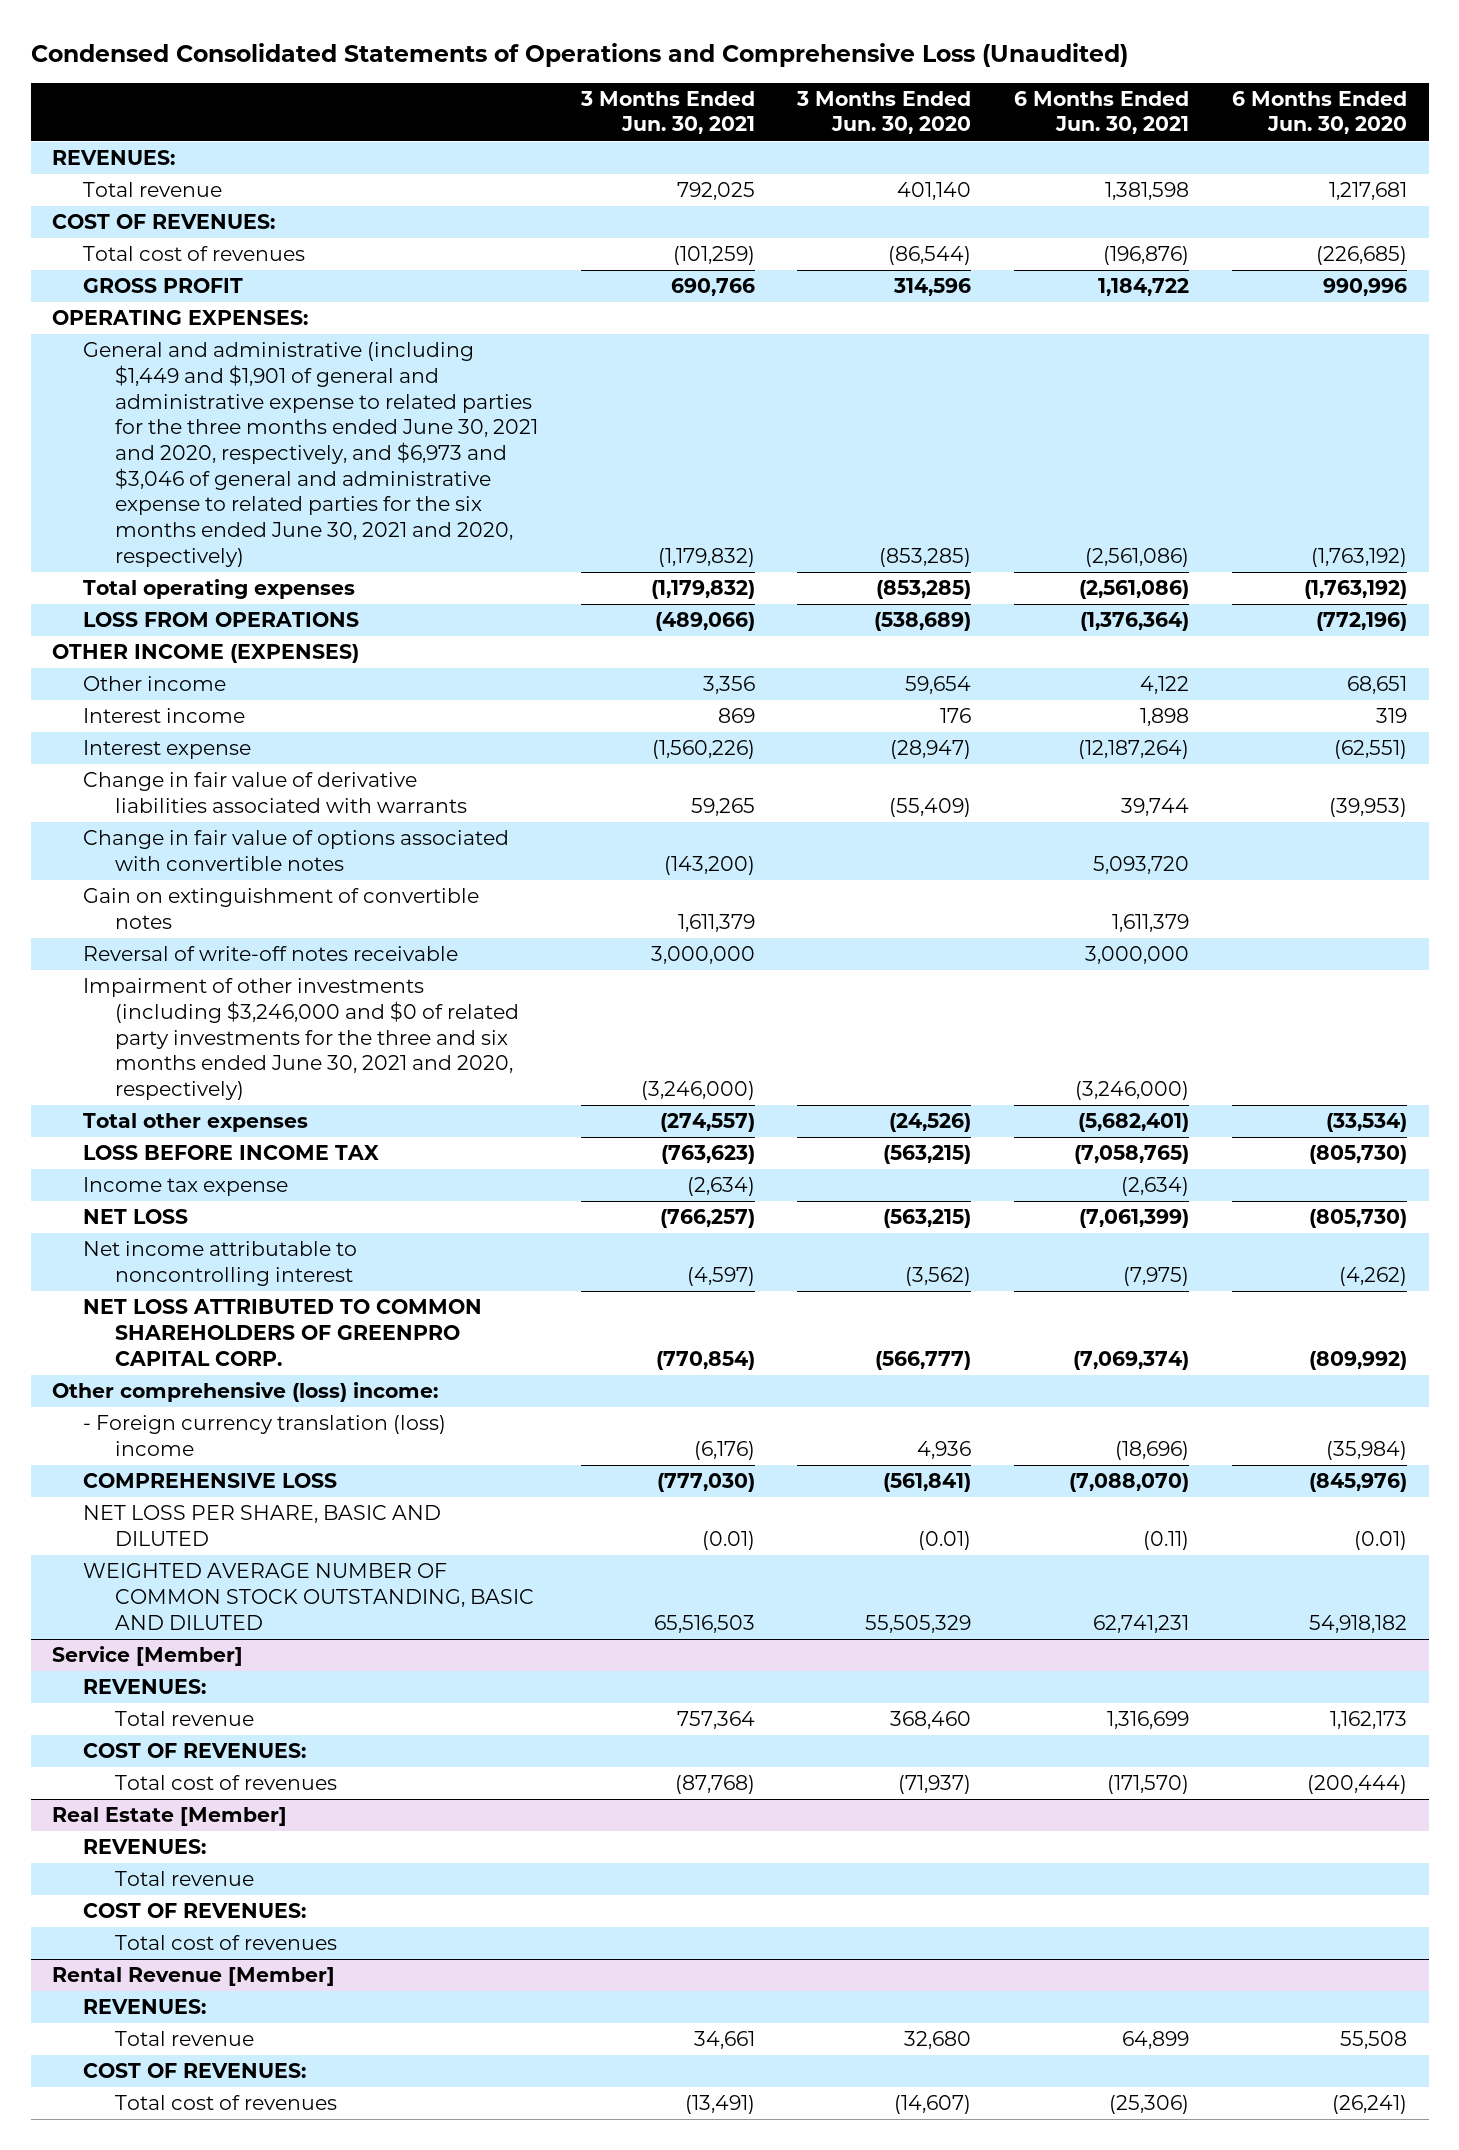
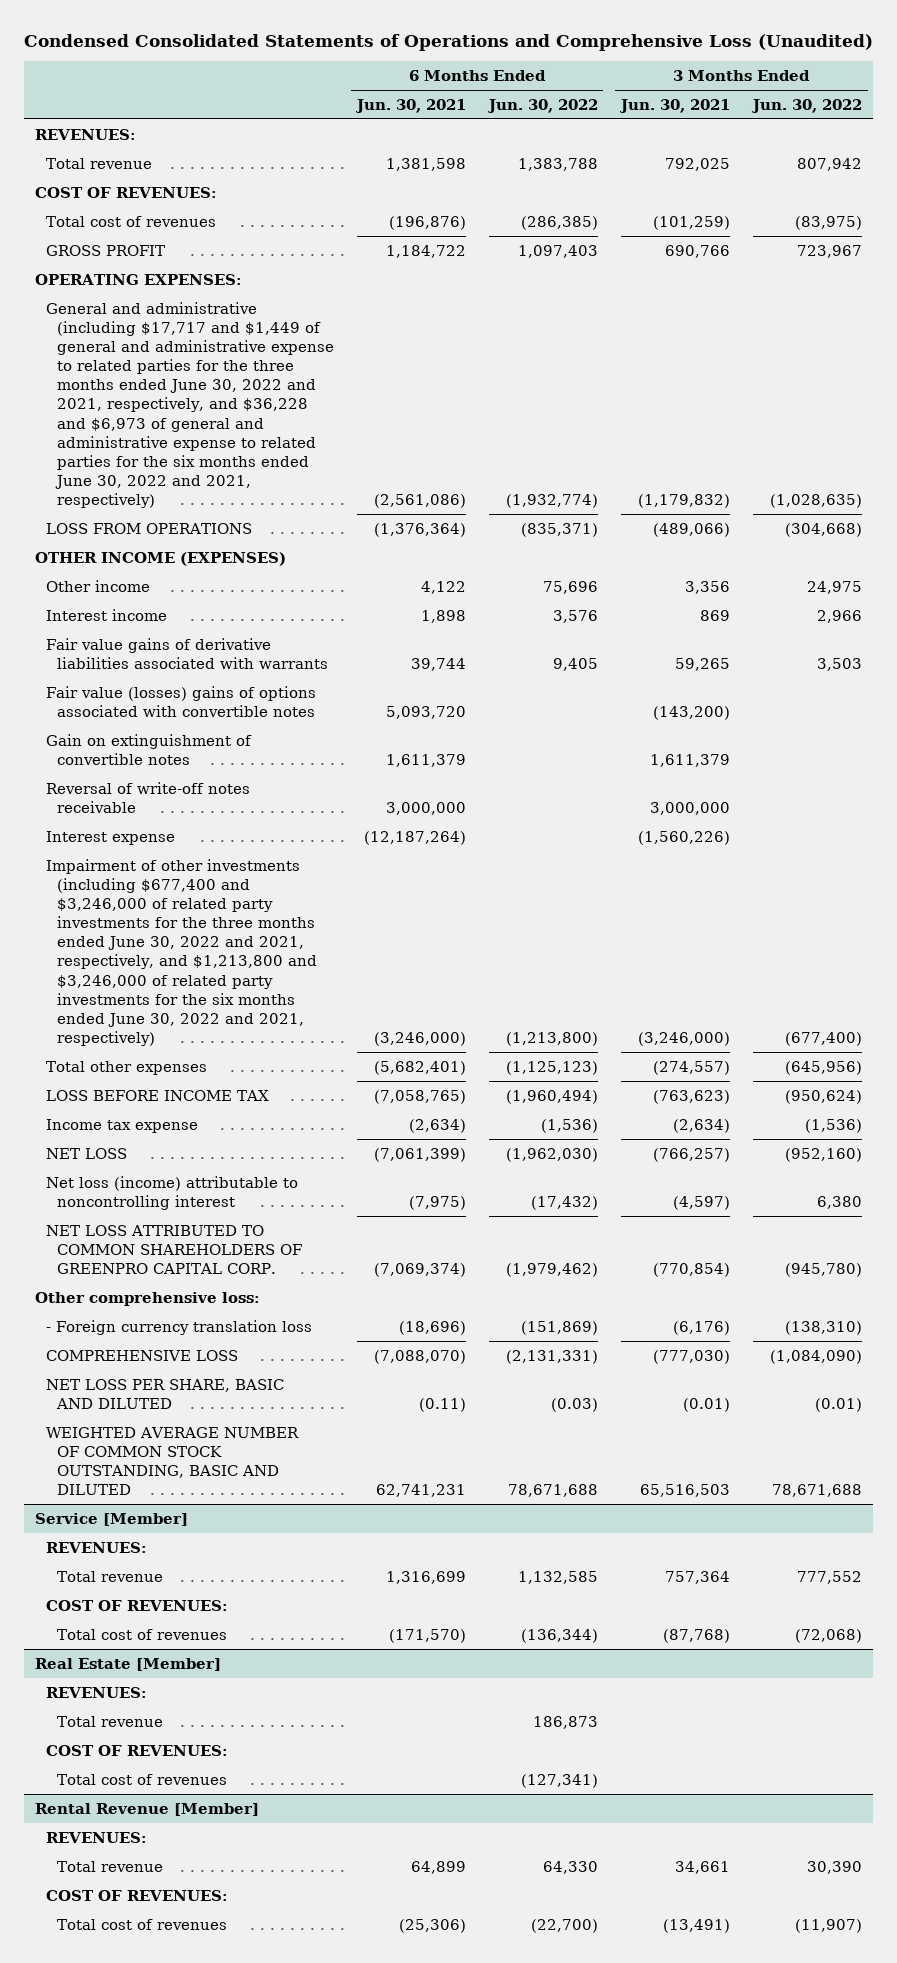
[796,90,972,135] 3 Months Ended Jun. 30, 2020 -> none
[1232,90,1408,135] 6 Months Ended Jun. 30, 2020 -> none
none -> [486,98,598,113] Jun. 30, 2022
none -> [750,98,862,113] Jun. 30, 2022
[83,579,356,600] Total operating expenses -> none
[83,342,538,567] General and administrative (including $1,449 and $1,901 of general and administrative expense to related parties for the three months ended June 30, 2021 and 2020, respectively, and $6,973 and $3,046 of general and administrative expense to related parties for the six months ended June 30, 2021 and 2020, respectively) -> [45,301,334,509] General and administrative (including $17,717 and $1,449 of general and administrative expense to related parties for the three months ended June 30, 2022 and 2021, respectively, and $36,228 and $6,973 of general and administrative expense to related parties for the six months ended June 30, 2022 and 2021, respectively)
[83,772,467,813] Change in fair value of derivative liabilities associated with warrants -> [45,637,328,669] Fair value gains of derivative liabilities associated with warrants
[83,830,510,871] Change in fair value of options associated with convertible notes -> [45,685,316,717] Fair value (losses) gains of options associated with convertible notes
[83,740,252,760] Interest expense -> [45,830,175,845] Interest expense
[83,978,519,1101] Impairment of other investments (including $3,246,000 and $0 of related party investments for the three and six months ended June 30, 2021 and 2020, respectively) -> [45,858,317,1047] Impairment of other investments (including $677,400 and $3,246,000 of related party investments for the three months ended June 30, 2022 and 2021, respectively, and $1,213,800 and $3,246,000 of related party investments for the six months ended June 30, 2022 and 2021, respectively)
[83,1241,358,1286] Net income attributable to noncontrolling interest -> [45,1175,298,1210] Net loss (income) attributable to noncontrolling interest
[52,1382,439,1403] Other comprehensive (loss) income: -> [35,1291,261,1306] Other comprehensive loss:
[83,1415,447,1456] - Foreign currency translation (loss) income -> [45,1319,312,1335] - Foreign currency translation loss

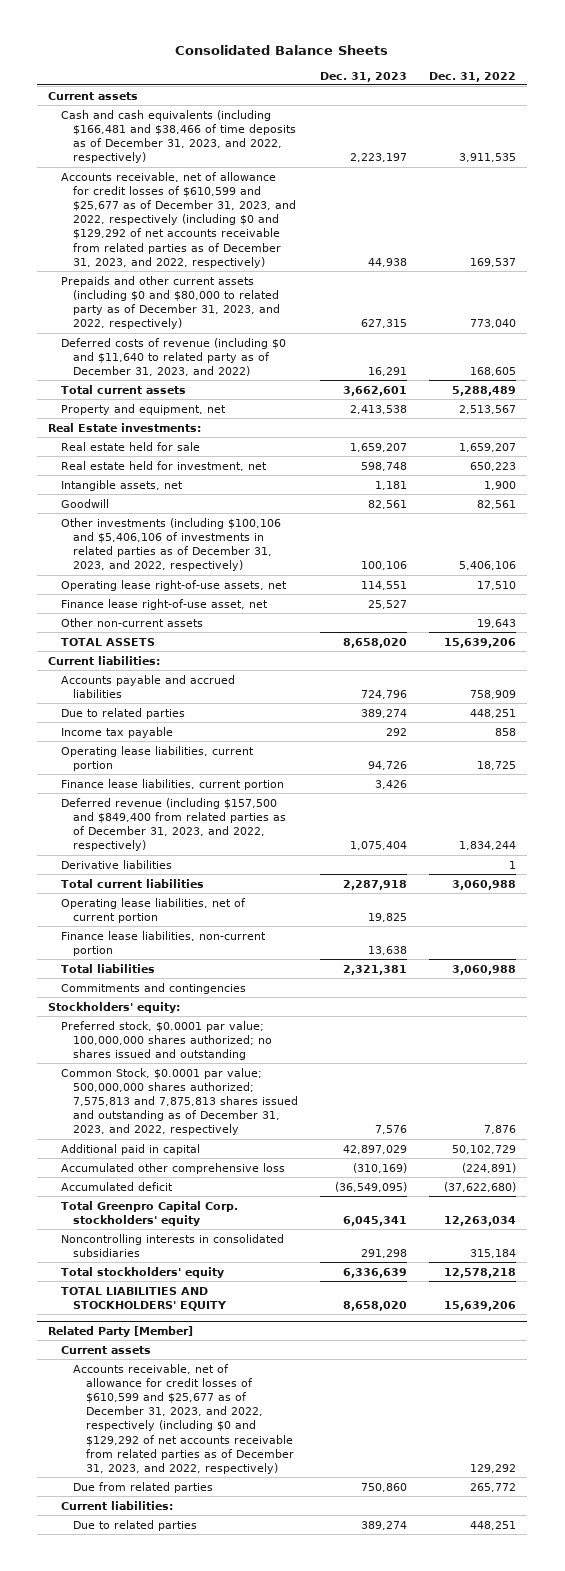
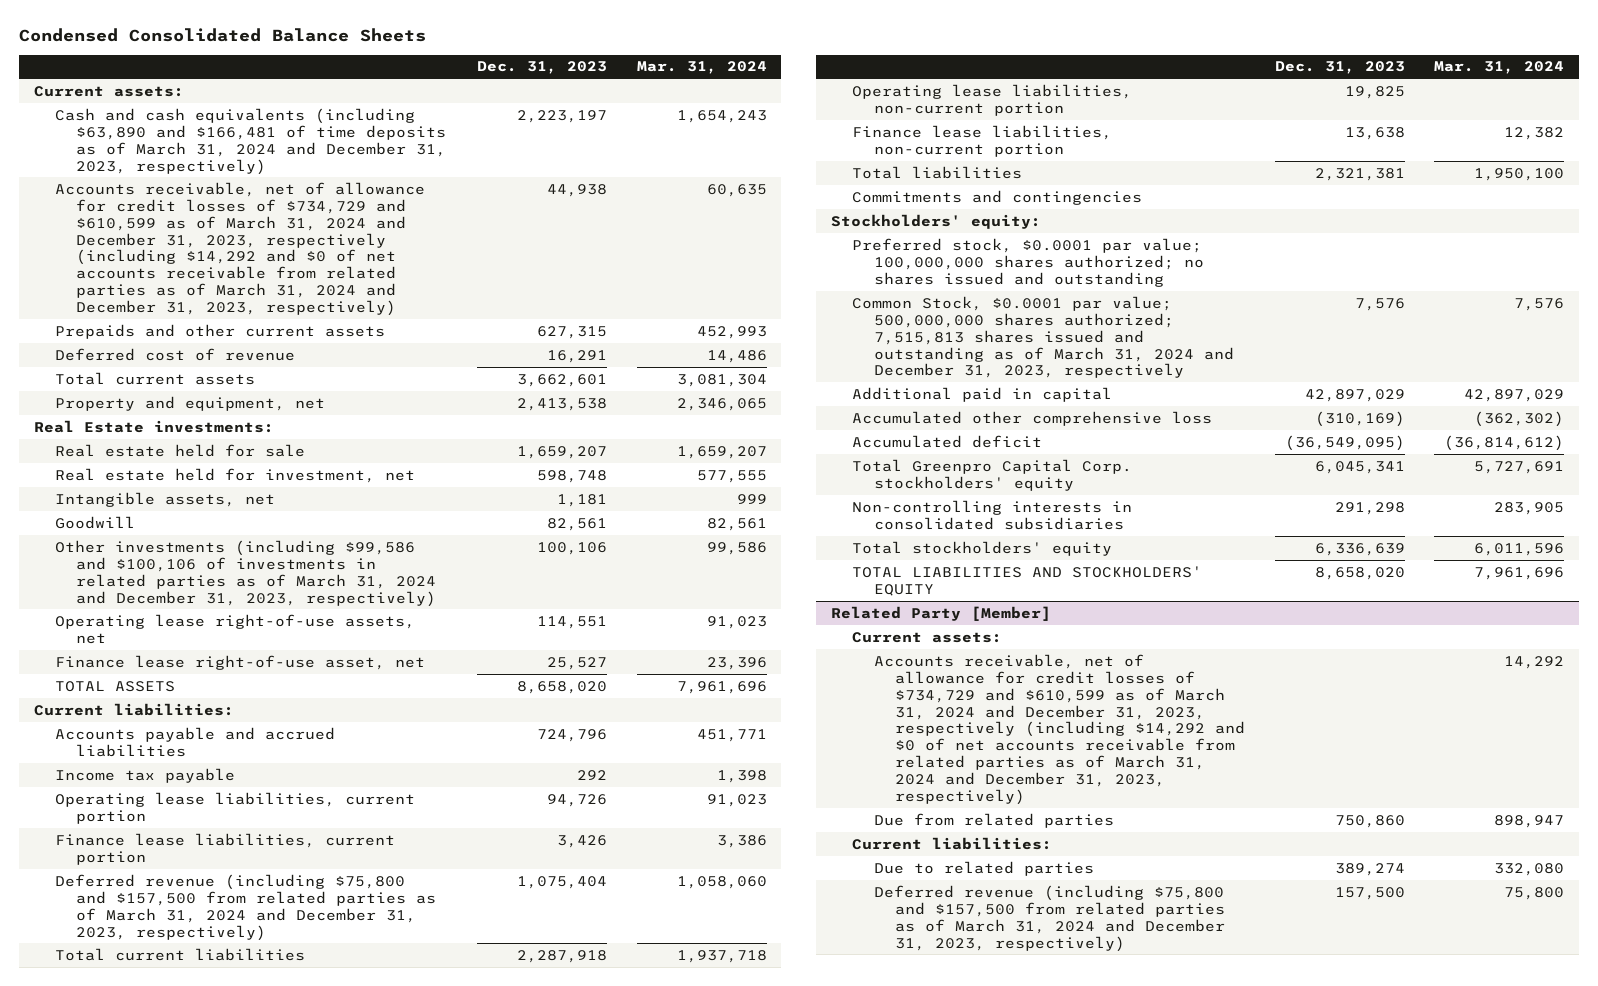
[175,44,389,55] Consolidated Balance Sheets -> [18,27,426,42] Condensed Consolidated Balance Sheets
[429,71,517,82] Dec. 31, 2022 -> none
none -> [636,61,767,75] Mar. 31, 2024
[48,91,139,100] Current assets -> [33,85,184,97] Current assets:
[60,109,297,164] Cash and cash equivalents (including $166,481 and $38,466 of time deposits as of December 31, 2023, and 2022, respectively) -> [54,107,447,175] Cash and cash equivalents (including $63,890 and $166,481 of time deposits as of March 31, 2024 and December 31, 2023, respectively)
[60,171,297,268] Accounts receivable, net of allowance for credit losses of $610,599 and $25,677 as of December 31, 2023, and 2022, respectively (including $0 and $129,292 of net accounts receivable from related parties as of December 31, 2023, and 2022, respectively) -> [54,181,425,317] Accounts receivable, net of allowance for credit losses of $734,729 and $610,599 as of March 31, 2024 and December 31, 2023, respectively (including $14,292 and $0 of net accounts receivable from related parties as of March 31, 2024 and December 31, 2023, respectively)
[60,275,281,330] Prepaids and other current assets (including $0 and $80,000 to related party as of December 31, 2023, and 2022, respectively) -> [54,323,385,339] Prepaids and other current assets
[60,337,286,376] Deferred costs of revenue (including $0 and $11,640 to related party as of December 31, 2023, and 2022) -> [54,347,295,361] Deferred cost of revenue
[60,517,281,572] Other investments (including $100,106 and $5,406,106 of investments in related parties as of December 31, 2023, and 2022, respectively) -> [54,539,437,607] Other investments (including $99,586 and $100,106 of investments in related parties as of March 31, 2024 and December 31, 2023, respectively)
[60,617,203,627] Other non-current assets -> none
[60,707,185,719] Due to related parties -> none
[60,859,172,869] Derivative liabilities -> none
[60,797,287,852] Deferred revenue (including $157,500 and $849,400 from related parties as of December 31, 2023, and 2022, respectively) -> [54,873,437,941] Deferred revenue (including $75,800 and $157,500 from related parties as of March 31, 2024 and December 31, 2023, respectively)
[60,897,246,923] Operating lease liabilities, net of current portion -> [852,83,1133,116] Operating lease liabilities, non-current portion
[60,1067,299,1136] Common Stock, $0.0001 par value; 500,000,000 shares authorized; 7,575,813 and 7,875,813 shares issued and outstanding as of December 31, 2023, and 2022, respectively -> [852,295,1234,379] Common Stock, $0.0001 par value; 500,000,000 shares authorized; 7,515,813 shares issued and outstanding as of March 31, 2024 and December 31, 2023, respectively
[60,1233,284,1257] Noncontrolling interests in consolidated subsidiaries -> [852,499,1133,530] Non-controlling interests in consolidated subsidiaries
[60,1345,151,1354] Current assets -> [852,631,1003,643] Current assets:
[73,1363,294,1474] Accounts receivable, net of allowance for credit losses of $610,599 and $25,677 as of December 31, 2023, and 2022, respectively (including $0 and $129,292 of net accounts receivable from related parties as of December 31, 2023, and 2022, respectively) -> [873,653,1246,806] Accounts receivable, net of allowance for credit losses of $734,729 and $610,599 as of March 31, 2024 and December 31, 2023, respectively (including $14,292 and $0 of net accounts receivable from related parties as of March 31, 2024 and December 31, 2023, respectively)
none -> [873,884,1226,952] Deferred revenue (including $75,800 and $157,500 from related parties as of March 31, 2024 and December 31, 2023, respectively)

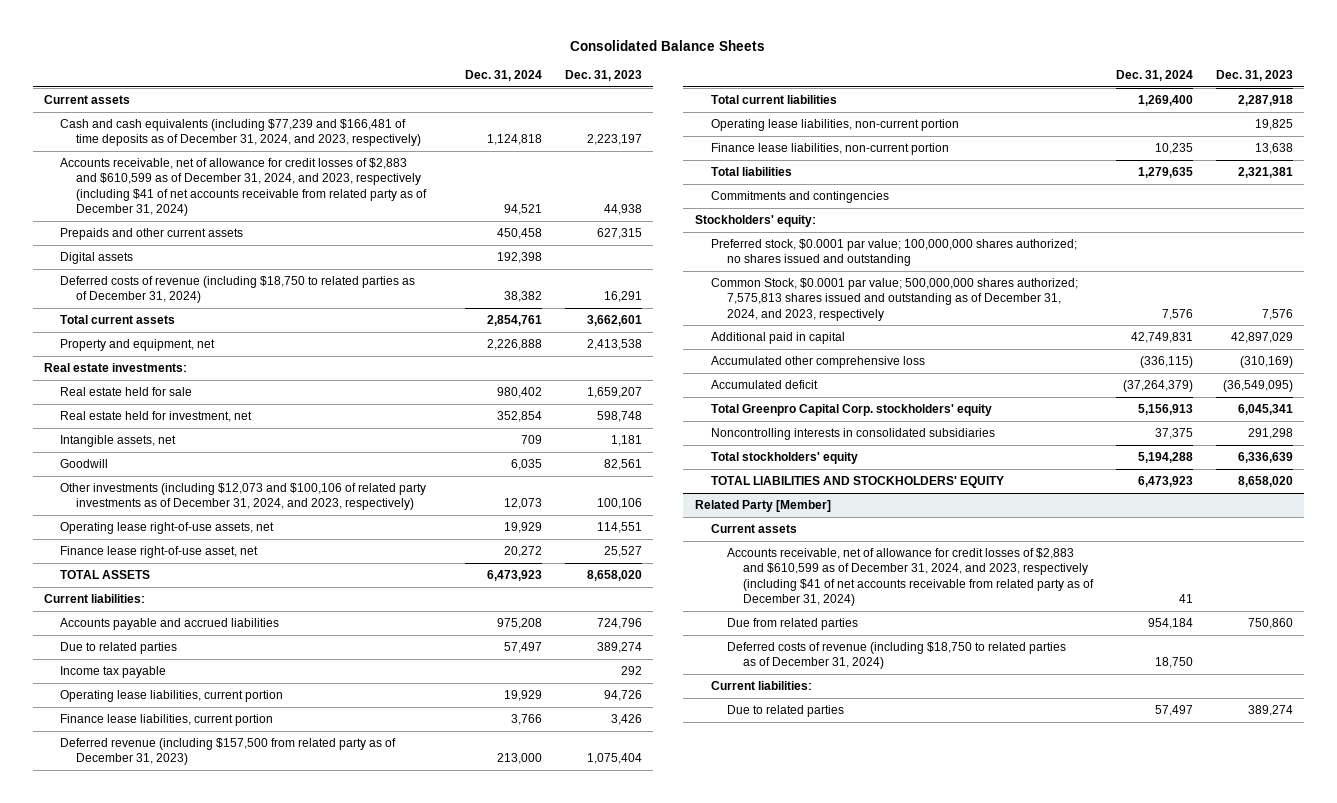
[18,27,426,42] Condensed Consolidated Balance Sheets -> [570,39,766,51] Consolidated Balance Sheets
[636,61,767,75] Mar. 31, 2024 -> none
none -> [465,69,543,81] Dec. 31, 2024
[33,85,184,97] Current assets: -> [44,95,131,105] Current assets
[54,107,447,175] Cash and cash equivalents (including $63,890 and $166,481 of time deposits as of March 31, 2024 and December 31, 2023, respectively) -> [60,119,422,147] Cash and cash equivalents (including $77,239 and $166,481 of time deposits as of December 31, 2024, and 2023, respectively)
[54,181,425,317] Accounts receivable, net of allowance for credit losses of $734,729 and $610,599 as of March 31, 2024 and December 31, 2023, respectively (including $14,292 and $0 of net accounts receivable from related parties as of March 31, 2024 and December 31, 2023, respectively) -> [60,158,428,216] Accounts receivable, net of allowance for credit losses of $2,883 and $610,599 as of December 31, 2024, and 2023, respectively (including $41 of net accounts receivable from related party as of December 31, 2024)
none -> [60,252,134,265] Digital assets
[54,347,295,361] Deferred cost of revenue -> [60,276,416,304] Deferred costs of revenue (including $18,750 to related parties as of December 31, 2024)
[33,419,274,433] Real Estate investments: -> [44,363,188,373] Real estate investments:
[54,539,437,607] Other investments (including $99,586 and $100,106 of investments in related parties as of March 31, 2024 and December 31, 2023, respectively) -> [60,483,427,511] Other investments (including $12,073 and $100,106 of related party investments as of December 31, 2024, and 2023, respectively)
none -> [60,642,178,655] Due to related parties
[54,873,437,941] Deferred revenue (including $75,800 and $157,500 from related parties as of March 31, 2024 and December 31, 2023, respectively) -> [60,738,397,766] Deferred revenue (including $157,500 from related party as of December 31, 2023)
[852,295,1234,379] Common Stock, $0.0001 par value; 500,000,000 shares authorized; 7,515,813 shares issued and outstanding as of March 31, 2024 and December 31, 2023, respectively -> [710,278,1078,321] Common Stock, $0.0001 par value; 500,000,000 shares authorized; 7,575,813 shares issued and outstanding as of December 31, 2024, and 2023, respectively
[852,499,1133,530] Non-controlling interests in consolidated subsidiaries -> [710,428,995,441] Noncontrolling interests in consolidated subsidiaries
[852,631,1003,643] Current assets: -> [710,524,797,534] Current assets
[873,653,1246,806] Accounts receivable, net of allowance for credit losses of $734,729 and $610,599 as of March 31, 2024 and December 31, 2023, respectively (including $14,292 and $0 of net accounts receivable from related parties as of March 31, 2024 and December 31, 2023, respectively) -> [726,548,1094,606] Accounts receivable, net of allowance for credit losses of $2,883 and $610,599 as of December 31, 2024, and 2023, respectively (including $41 of net accounts receivable from related party as of December 31, 2024)
none -> [726,642,1066,670] Deferred costs of revenue (including $18,750 to related parties as of December 31, 2024)
[873,884,1226,952] Deferred revenue (including $75,800 and $157,500 from related parties as of March 31, 2024 and December 31, 2023, respectively) -> none

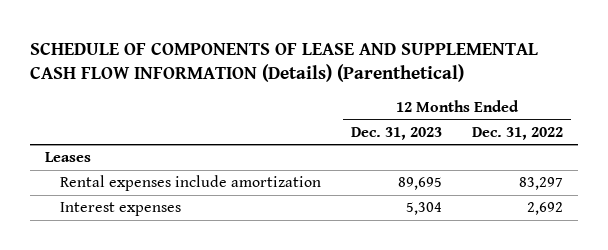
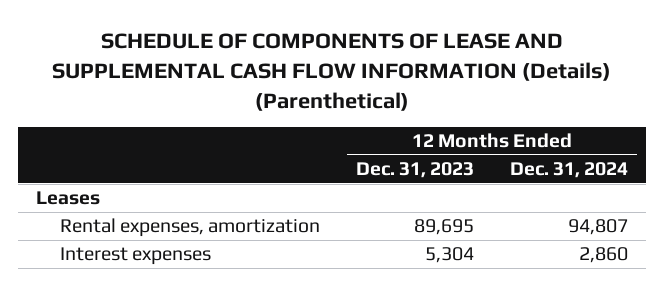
[472,126,564,140] Dec. 31, 2022 -> none
none -> [510,162,629,179] Dec. 31, 2024
[59,175,321,192] Rental expenses include amortization -> [60,218,321,238] Rental expenses, amortization

